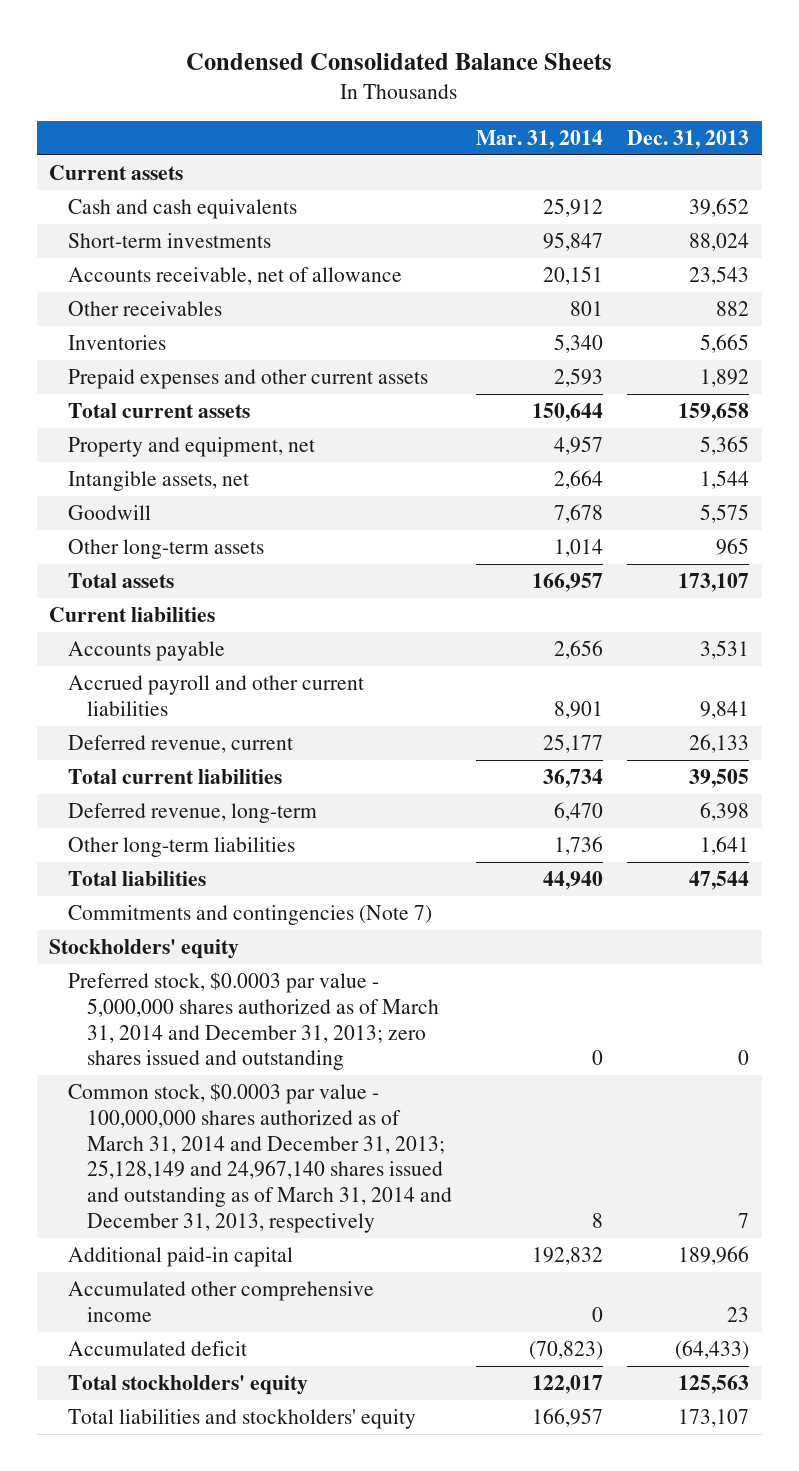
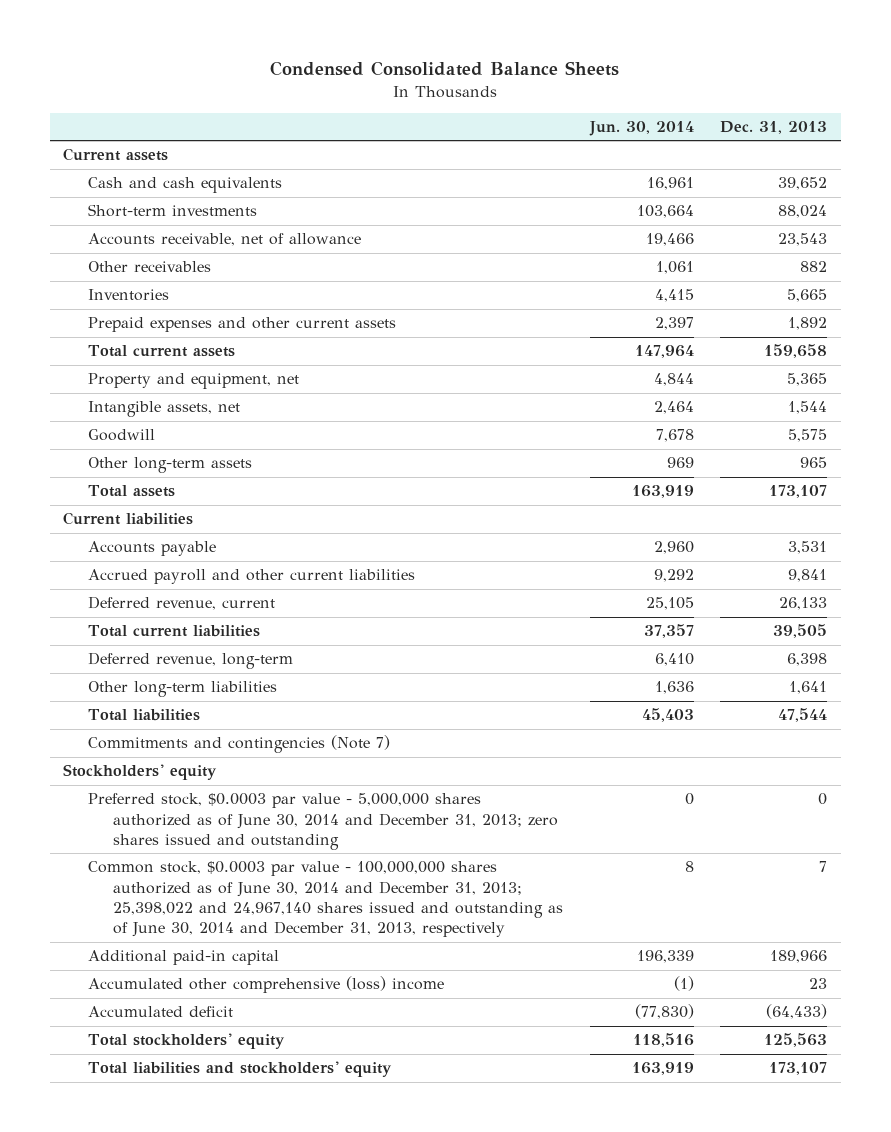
[476,129,604,149] Mar. 31, 2014 -> none
none -> [588,121,694,137] Jun. 30, 2014
[68,972,439,1071] Preferred stock, $0.0003 par value - 5,000,000 shares authorized as of March 31, 2014 and December 31, 2013; zero shares issued and outstanding -> [87,793,558,851] Preferred stock, $0.0003 par value - 5,000,000 shares authorized as of June 30, 2014 and December 31, 2013; zero shares issued and outstanding
[68,1083,452,1233] Common stock, $0.0003 par value - 100,000,000 shares authorized as of March 31, 2014 and December 31, 2013; 25,128,149 and 24,967,140 shares issued and outstanding as of March 31, 2014 and December 31, 2013, respectively -> [87,861,563,938] Common stock, $0.0003 par value - 100,000,000 shares authorized as of June 30, 2014 and December 31, 2013; 25,398,022 and 24,967,140 shares issued and outstanding as of June 30, 2014 and December 31, 2013, respectively
[68,1281,375,1322] Accumulated other comprehensive income -> [87,976,444,994] Accumulated other comprehensive (loss) income

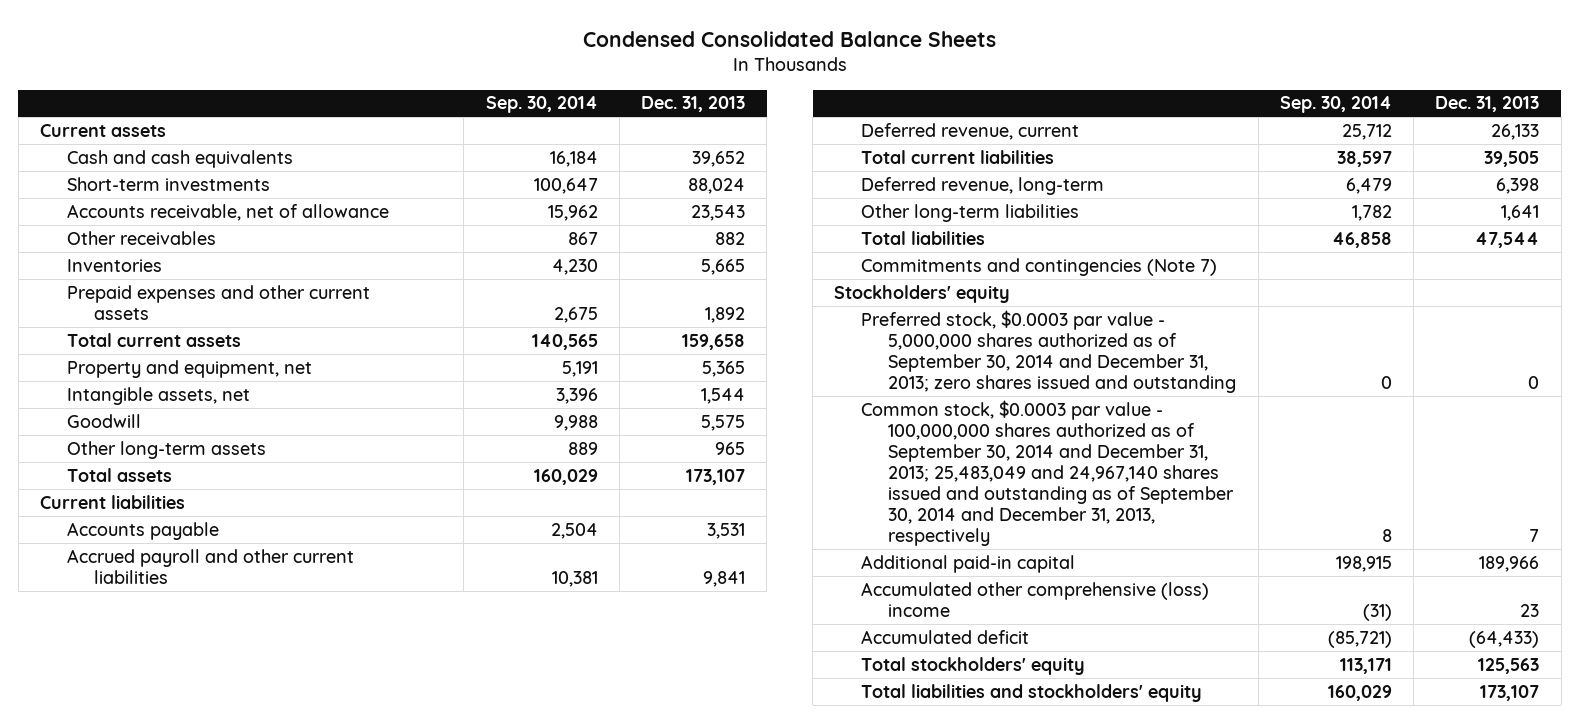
[588,121,694,137] Jun. 30, 2014 -> none
none -> [485,96,598,114] Sep. 30, 2014
[87,793,558,851] Preferred stock, $0.0003 par value - 5,000,000 shares authorized as of June 30, 2014 and December 31, 2013; zero shares issued and outstanding -> [861,309,1237,394] Preferred stock, $0.0003 par value - 5,000,000 shares authorized as of September 30, 2014 and December 31, 2013; zero shares issued and outstanding
[87,861,563,938] Common stock, $0.0003 par value - 100,000,000 shares authorized as of June 30, 2014 and December 31, 2013; 25,398,022 and 24,967,140 shares issued and outstanding as of June 30, 2014 and December 31, 2013, respectively -> [861,399,1235,547] Common stock, $0.0003 par value - 100,000,000 shares authorized as of September 30, 2014 and December 31, 2013; 25,483,049 and 24,967,140 shares issued and outstanding as of September 30, 2014 and December 31, 2013, respectively

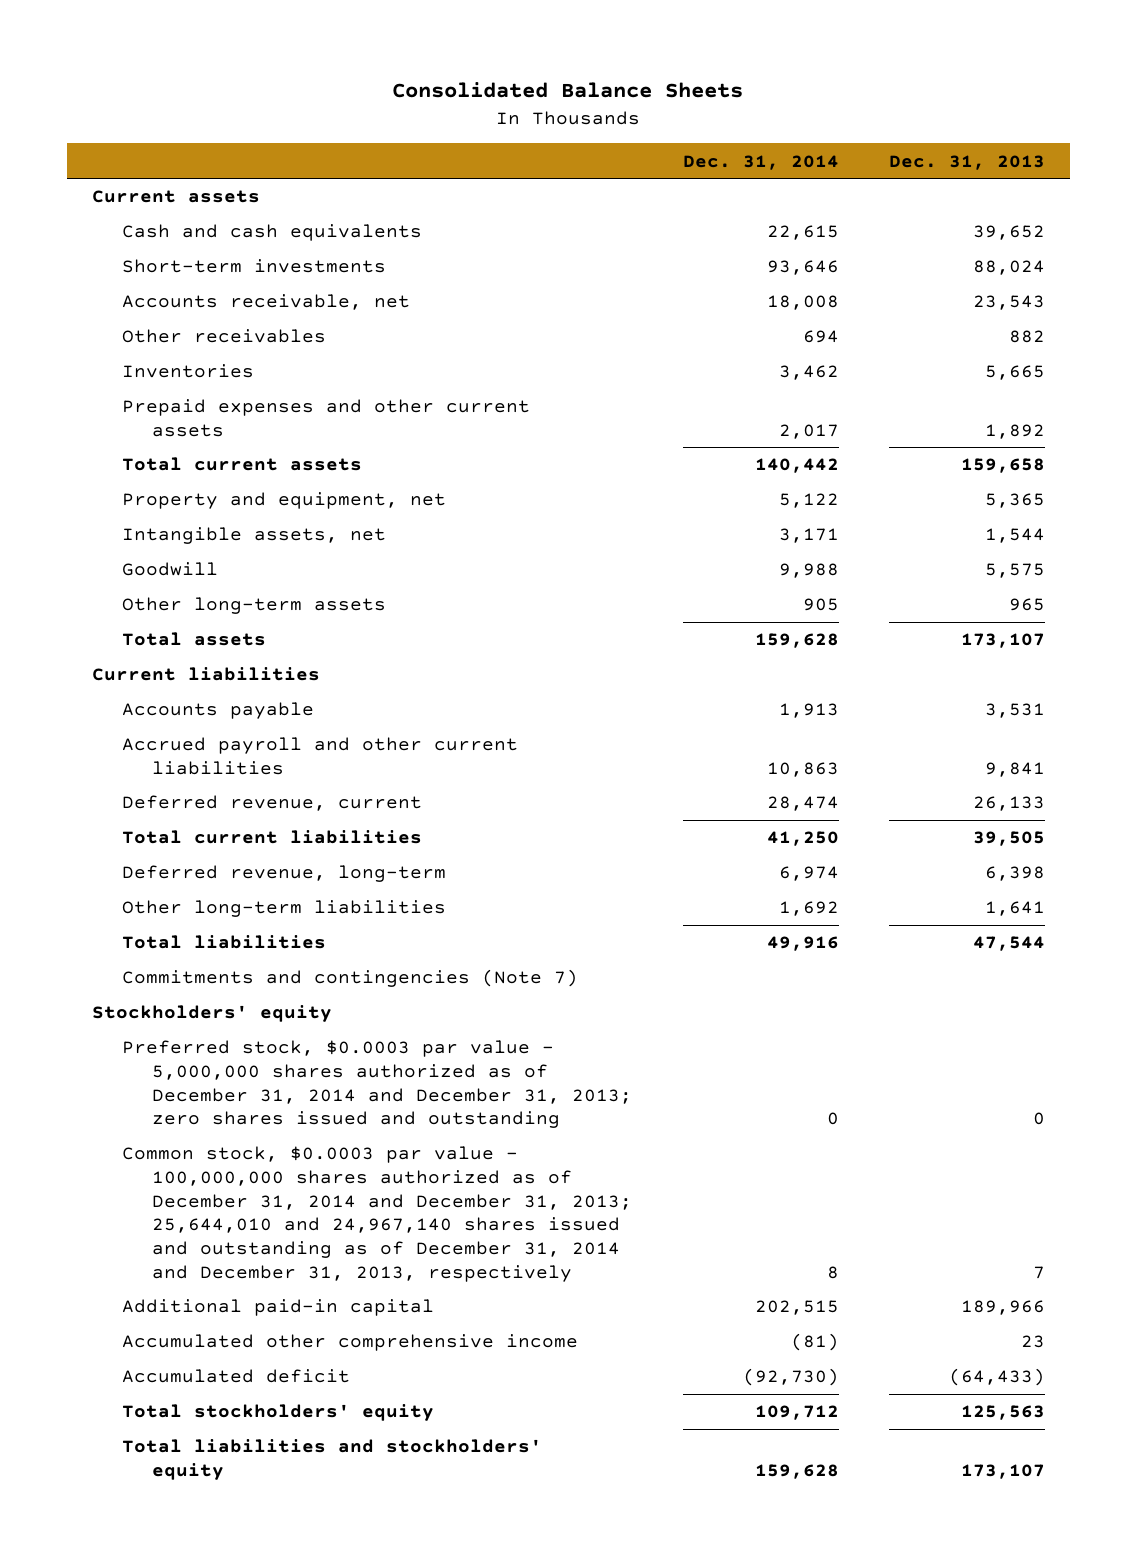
[582,30,996,47] Condensed Consolidated Balance Sheets -> [392,82,744,99] Consolidated Balance Sheets
[485,96,598,114] Sep. 30, 2014 -> none
none -> [682,154,839,170] Dec. 31, 2014
[67,203,390,221] Accounts receivable, net of allowance -> [121,294,410,311] Accounts receivable, net
[861,309,1237,394] Preferred stock, $0.0003 par value - 5,000,000 shares authorized as of September 30, 2014 and December 31, 2013; zero shares issued and outstanding -> [121,1040,633,1129] Preferred stock, $0.0003 par value - 5,000,000 shares authorized as of December 31, 2014 and December 31, 2013; zero shares issued and outstanding
[861,399,1235,547] Common stock, $0.0003 par value - 100,000,000 shares authorized as of September 30, 2014 and December 31, 2013; 25,483,049 and 24,967,140 shares issued and outstanding as of September 30, 2014 and December 31, 2013, respectively -> [121,1146,633,1282] Common stock, $0.0003 par value - 100,000,000 shares authorized as of December 31, 2014 and December 31, 2013; 25,644,010 and 24,967,140 shares issued and outstanding as of December 31, 2014 and December 31, 2013, respectively
[861,581,1210,617] Accumulated other comprehensive (loss) income -> [121,1334,578,1352] Accumulated other comprehensive income

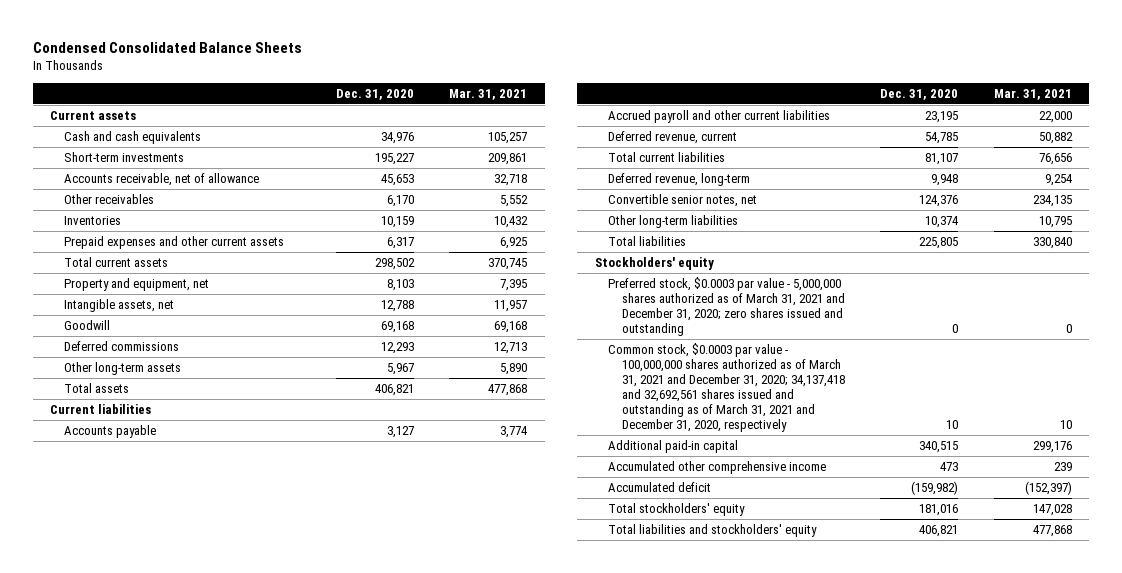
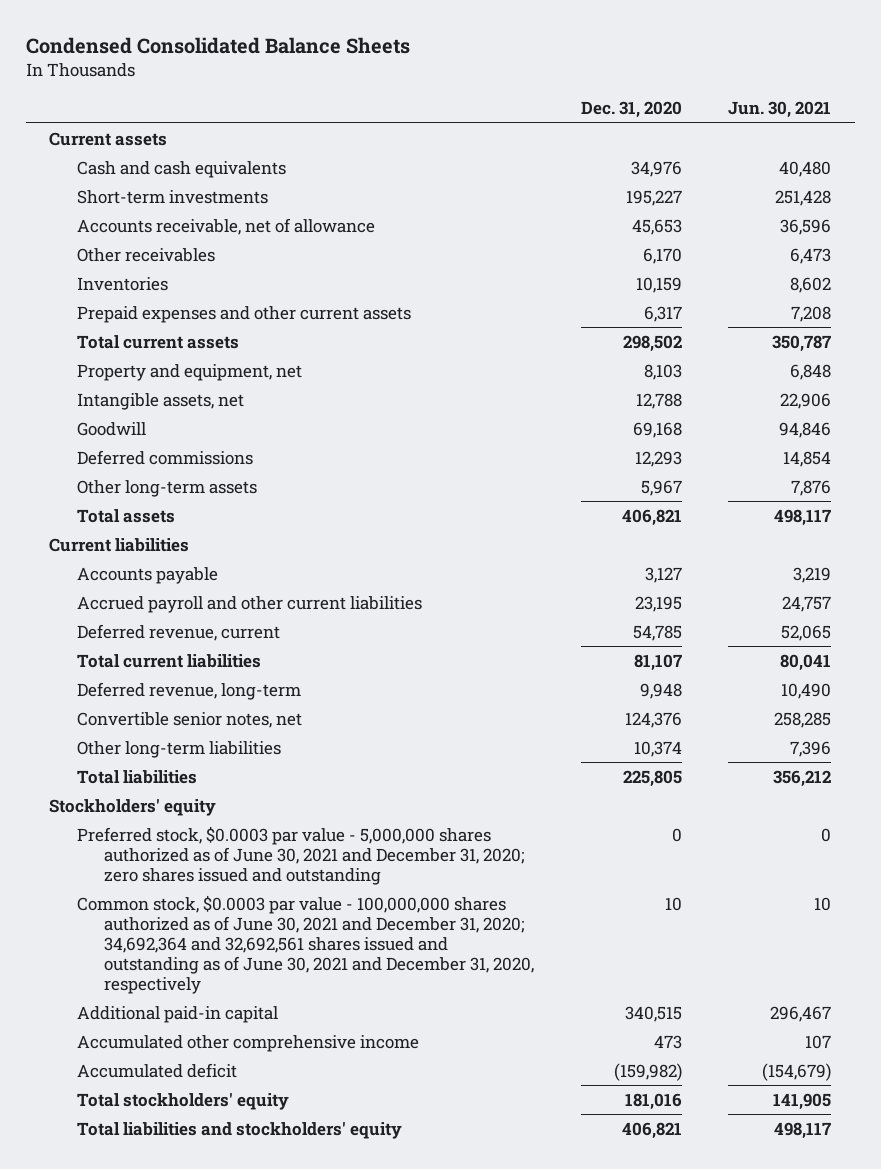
[449,88,528,100] Mar. 31, 2021 -> none
none -> [728,101,832,119] Jun. 30, 2021
[608,277,846,337] Preferred stock, $0.0003 par value - 5,000,000 shares authorized as of March 31, 2021 and December 31, 2020; zero shares issued and outstanding -> [76,825,525,885] Preferred stock, $0.0003 par value - 5,000,000 shares authorized as of June 30, 2021 and December 31, 2020; zero shares issued and outstanding
[608,343,846,433] Common stock, $0.0003 par value - 100,000,000 shares authorized as of March 31, 2021 and December 31, 2020; 34,137,418 and 32,692,561 shares issued and outstanding as of March 31, 2021 and December 31, 2020, respectively -> [76,894,534,994] Common stock, $0.0003 par value - 100,000,000 shares authorized as of June 30, 2021 and December 31, 2020; 34,692,364 and 32,692,561 shares issued and outstanding as of June 30, 2021 and December 31, 2020, respectively

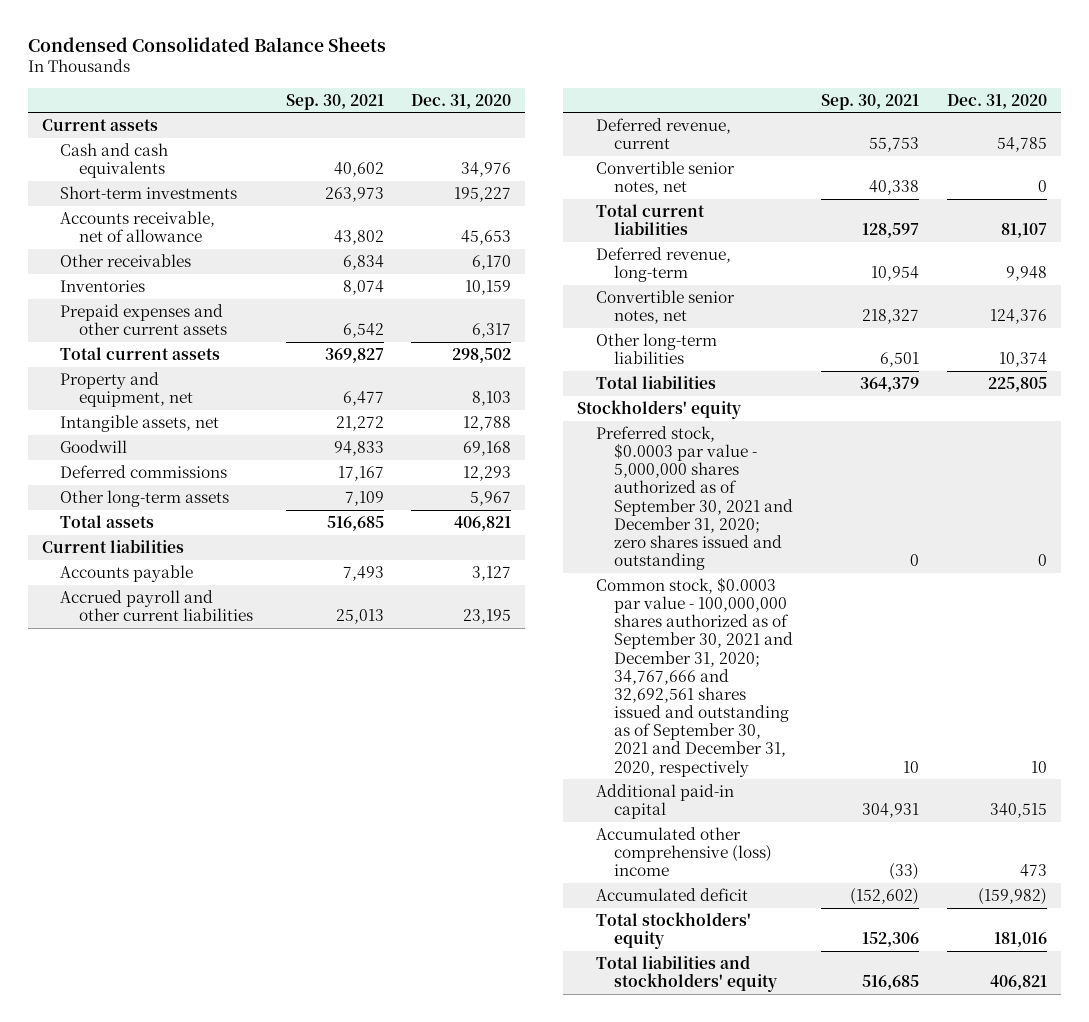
[728,101,832,119] Jun. 30, 2021 -> none
none -> [285,93,384,110] Sep. 30, 2021
none -> [595,160,735,196] Convertible senior notes, net
[76,825,525,885] Preferred stock, $0.0003 par value - 5,000,000 shares authorized as of June 30, 2021 and December 31, 2020; zero shares issued and outstanding -> [595,425,794,571] Preferred stock, $0.0003 par value - 5,000,000 shares authorized as of September 30, 2021 and December 31, 2020; zero shares issued and outstanding
[76,894,534,994] Common stock, $0.0003 par value - 100,000,000 shares authorized as of June 30, 2021 and December 31, 2020; 34,692,364 and 32,692,561 shares issued and outstanding as of June 30, 2021 and December 31, 2020, respectively -> [595,576,794,777] Common stock, $0.0003 par value - 100,000,000 shares authorized as of September 30, 2021 and December 31, 2020; 34,767,666 and 32,692,561 shares issued and outstanding as of September 30, 2021 and December 31, 2020, respectively
[76,1034,419,1052] Accumulated other comprehensive income -> [595,826,773,877] Accumulated other comprehensive (loss) income

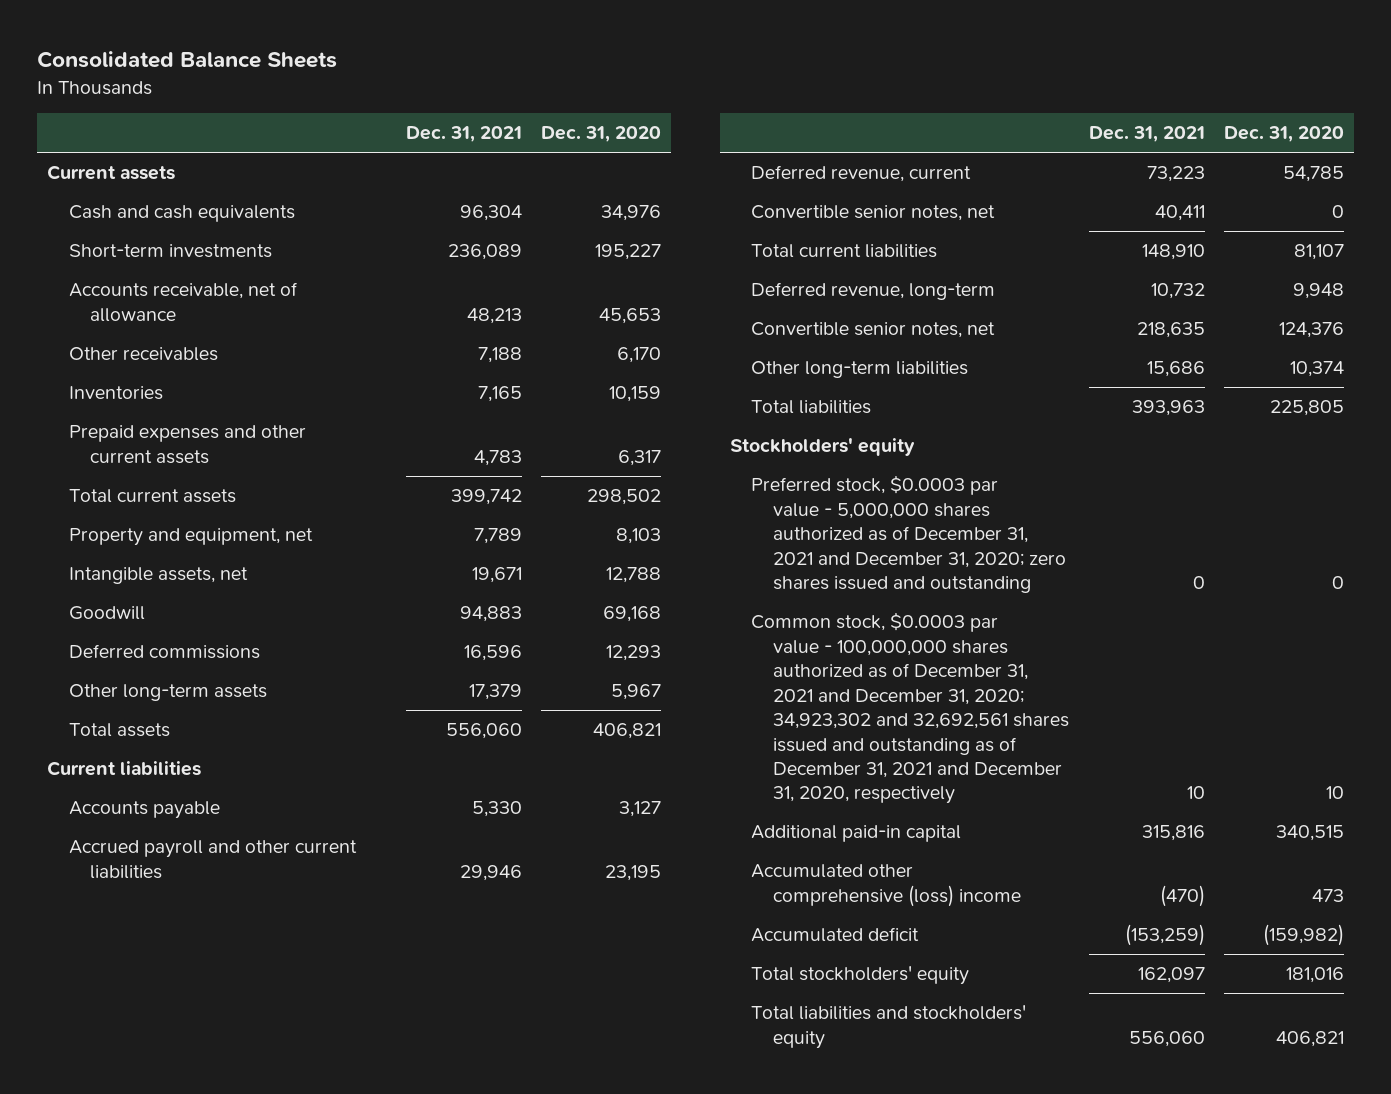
[28,36,387,52] Condensed Consolidated Balance Sheets -> [37,51,338,69] Consolidated Balance Sheets
[285,93,384,110] Sep. 30, 2021 -> none
none -> [405,126,522,143] Dec. 31, 2021
[595,425,794,571] Preferred stock, $0.0003 par value - 5,000,000 shares authorized as of September 30, 2021 and December 31, 2020; zero shares issued and outstanding -> [751,475,1066,594] Preferred stock, $0.0003 par value - 5,000,000 shares authorized as of December 31, 2021 and December 31, 2020; zero shares issued and outstanding
[595,576,794,777] Common stock, $0.0003 par value - 100,000,000 shares authorized as of September 30, 2021 and December 31, 2020; 34,767,666 and 32,692,561 shares issued and outstanding as of September 30, 2021 and December 31, 2020, respectively -> [751,612,1069,805] Common stock, $0.0003 par value - 100,000,000 shares authorized as of December 31, 2021 and December 31, 2020; 34,923,302 and 32,692,561 shares issued and outstanding as of December 31, 2021 and December 31, 2020, respectively

